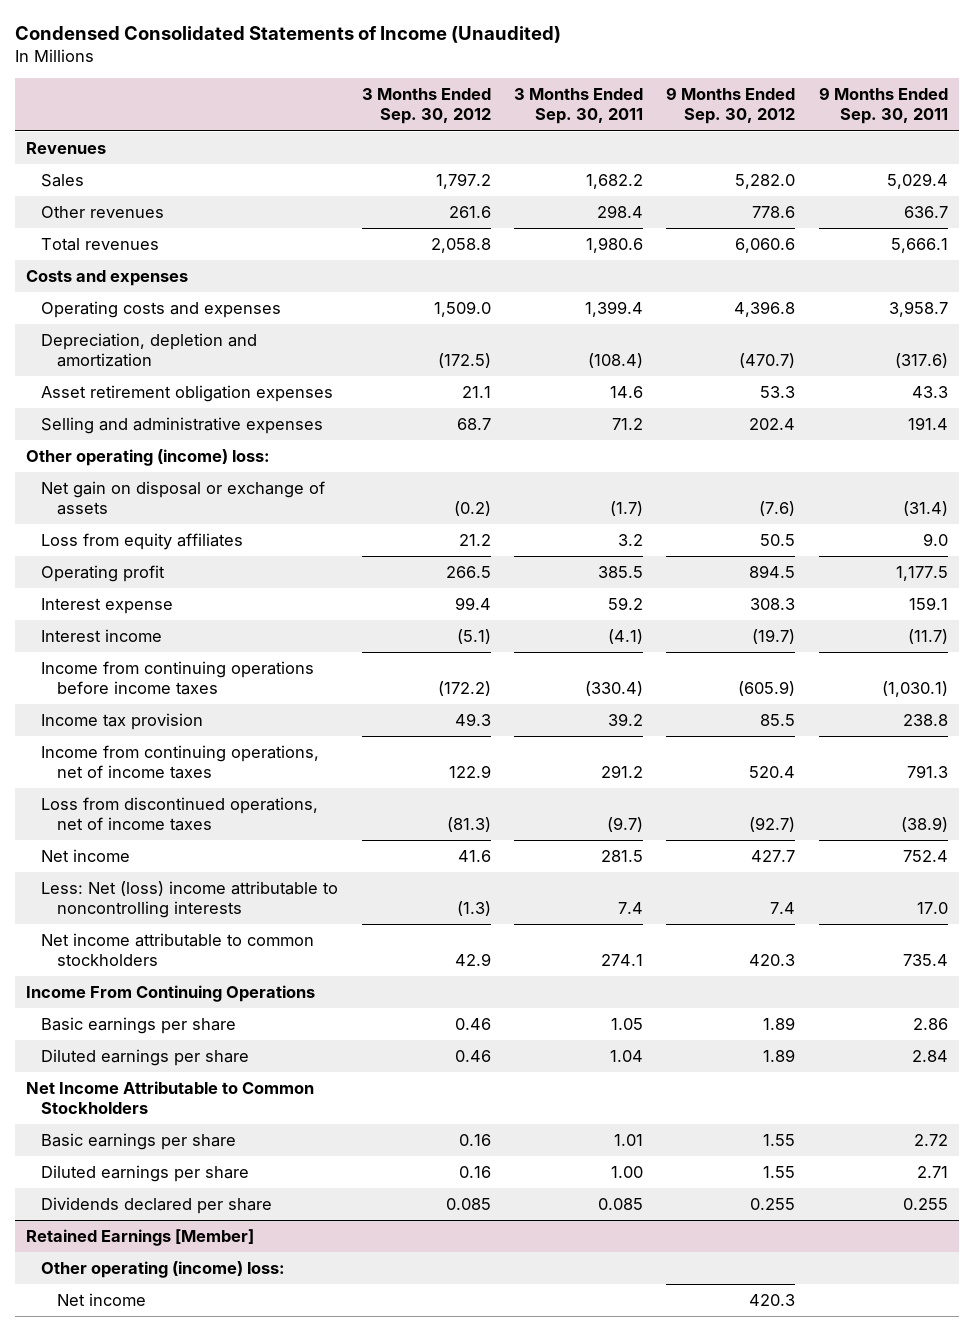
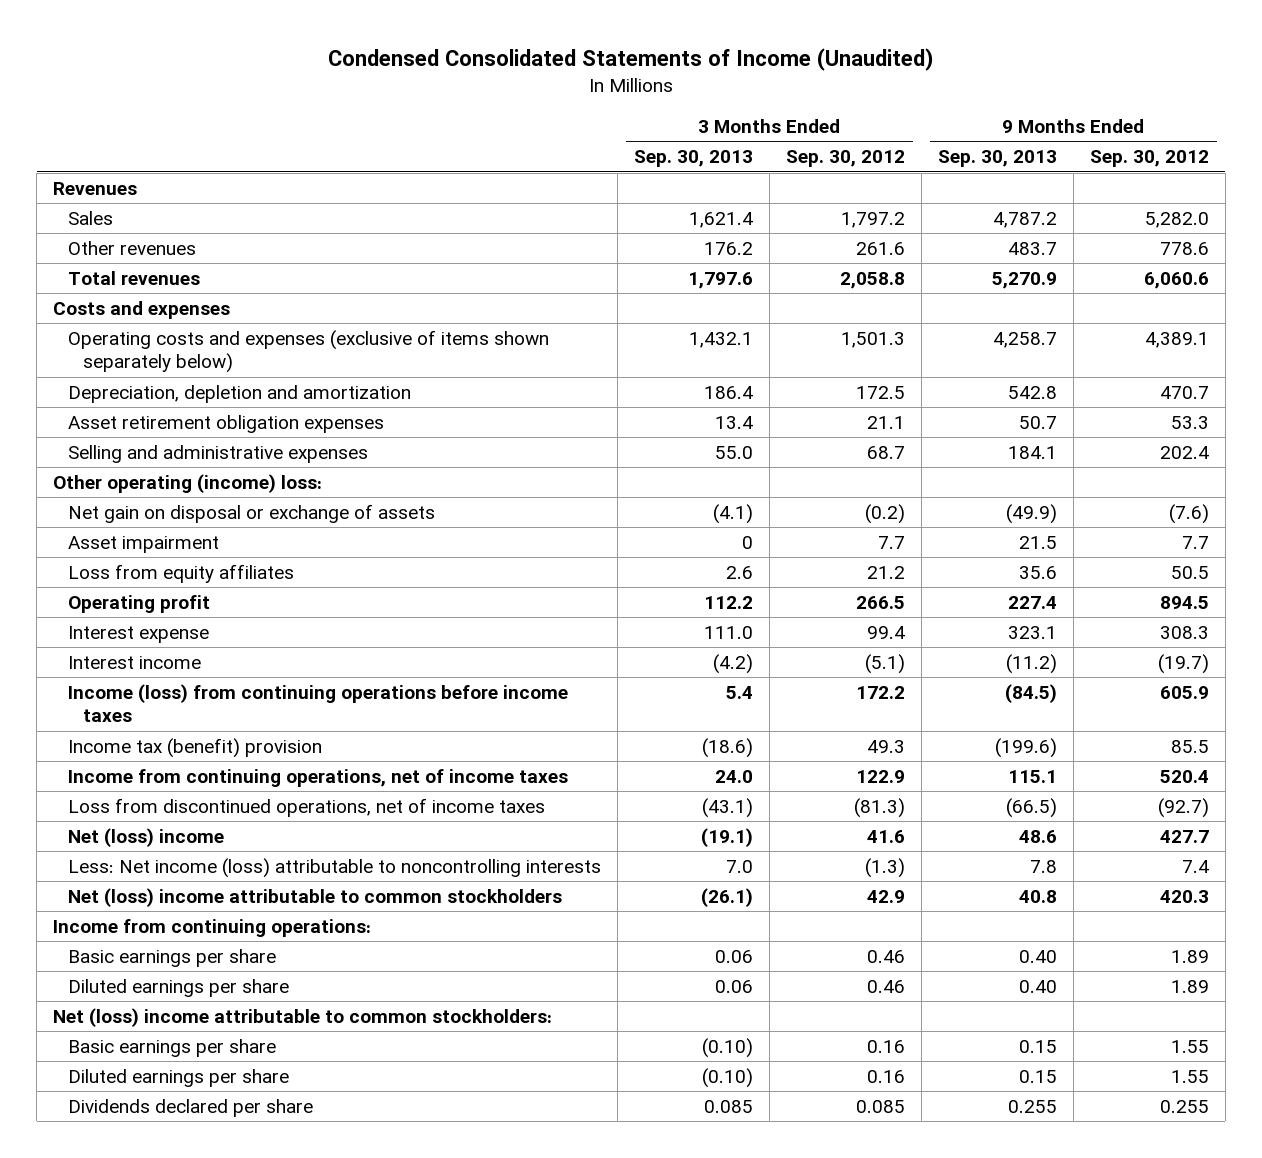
[514,88,644,125] 3 Months Ended Sep. 30, 2011 -> none
[818,87,948,125] 9 Months Ended Sep. 30, 2011 -> none
none -> [633,150,753,168] Sep. 30, 2013
none -> [937,150,1057,168] Sep. 30, 2013
[41,301,282,319] Operating costs and expenses -> [68,329,550,374] Operating costs and expenses (exclusive of items shown separately below)
[433,301,491,318] 1,509.0 -> [840,331,905,348] 1,501.3
[734,301,796,318] 4,396.8 -> [1144,331,1209,348] 4,389.1
[437,353,491,369] (172.5) -> [855,385,905,399] 172.5
[739,353,796,369] (470.7) -> [1159,385,1209,399] 470.7
none -> [68,535,220,553] Asset impairment
[41,661,315,696] Income from continuing operations before income taxes -> [68,683,569,723] Income (loss) from continuing operations before income taxes
[437,681,491,697] (172.2) -> [855,685,905,699] 172.2
[738,681,796,697] (605.9) -> [1159,685,1209,699] 605.9
[41,713,204,731] Income tax provision -> [68,737,323,758] Income tax (benefit) provision
[41,849,131,863] Net income -> [68,827,225,847] Net (loss) income
[41,881,339,919] Less: Net (loss) income attributable to noncontrolling interests -> [68,857,602,878] Less: Net income (loss) attributable to noncontrolling interests
[41,933,315,967] Net income attributable to common stockholders -> [68,887,563,907] Net (loss) income attributable to common stockholders
[26,985,316,1003] Income From Continuing Operations -> [53,918,372,937] Income from continuing operations:
[26,1081,315,1115] Net Income Attributable to Common Stockholders -> [53,1007,553,1027] Net (loss) income attributable to common stockholders:
[26,1229,255,1247] Retained Earnings [Member] -> none
[41,1261,286,1279] Other operating (income) loss: -> none
[56,1293,146,1307] Net income -> none

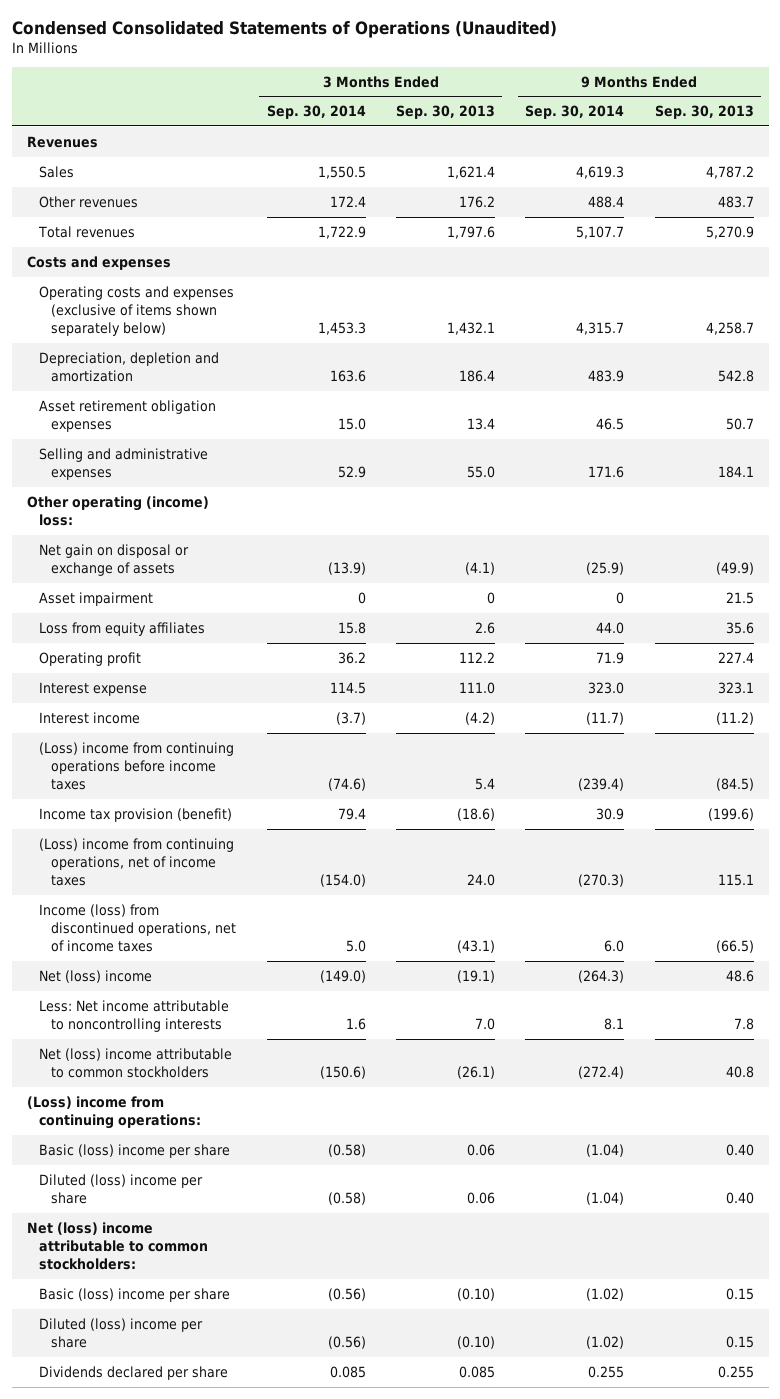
[328,48,935,72] Condensed Consolidated Statements of Income (Unaudited) -> [11,20,557,38] Condensed Consolidated Statements of Operations (Unaudited)
[785,150,905,168] Sep. 30, 2012 -> none
[1089,150,1209,168] Sep. 30, 2012 -> none
none -> [266,105,366,120] Sep. 30, 2014
none -> [525,105,625,120] Sep. 30, 2014
[68,683,569,723] Income (loss) from continuing operations before income taxes -> [38,741,234,791] (Loss) income from continuing operations before income taxes
[68,737,323,758] Income tax (benefit) provision -> [38,807,232,822] Income tax provision (benefit)
[68,768,569,787] Income from continuing operations, net of income taxes -> [38,837,234,887] (Loss) income from continuing operations, net of income taxes
[68,797,546,817] Loss from discontinued operations, net of income taxes -> [38,903,237,953] Income (loss) from discontinued operations, net of income taxes
[68,857,602,878] Less: Net income (loss) attributable to noncontrolling interests -> [38,999,229,1033] Less: Net income attributable to noncontrolling interests
[53,918,372,937] Income from continuing operations: -> [26,1095,201,1130] (Loss) income from continuing operations:
[68,948,277,967] Basic earnings per share -> [38,1143,230,1158] Basic (loss) income per share
[68,978,290,997] Diluted earnings per share -> [38,1173,203,1205] Diluted (loss) income per share
[68,1038,277,1057] Basic earnings per share -> [38,1287,230,1302] Basic (loss) income per share
[68,1068,290,1087] Diluted earnings per share -> [38,1317,203,1349] Diluted (loss) income per share

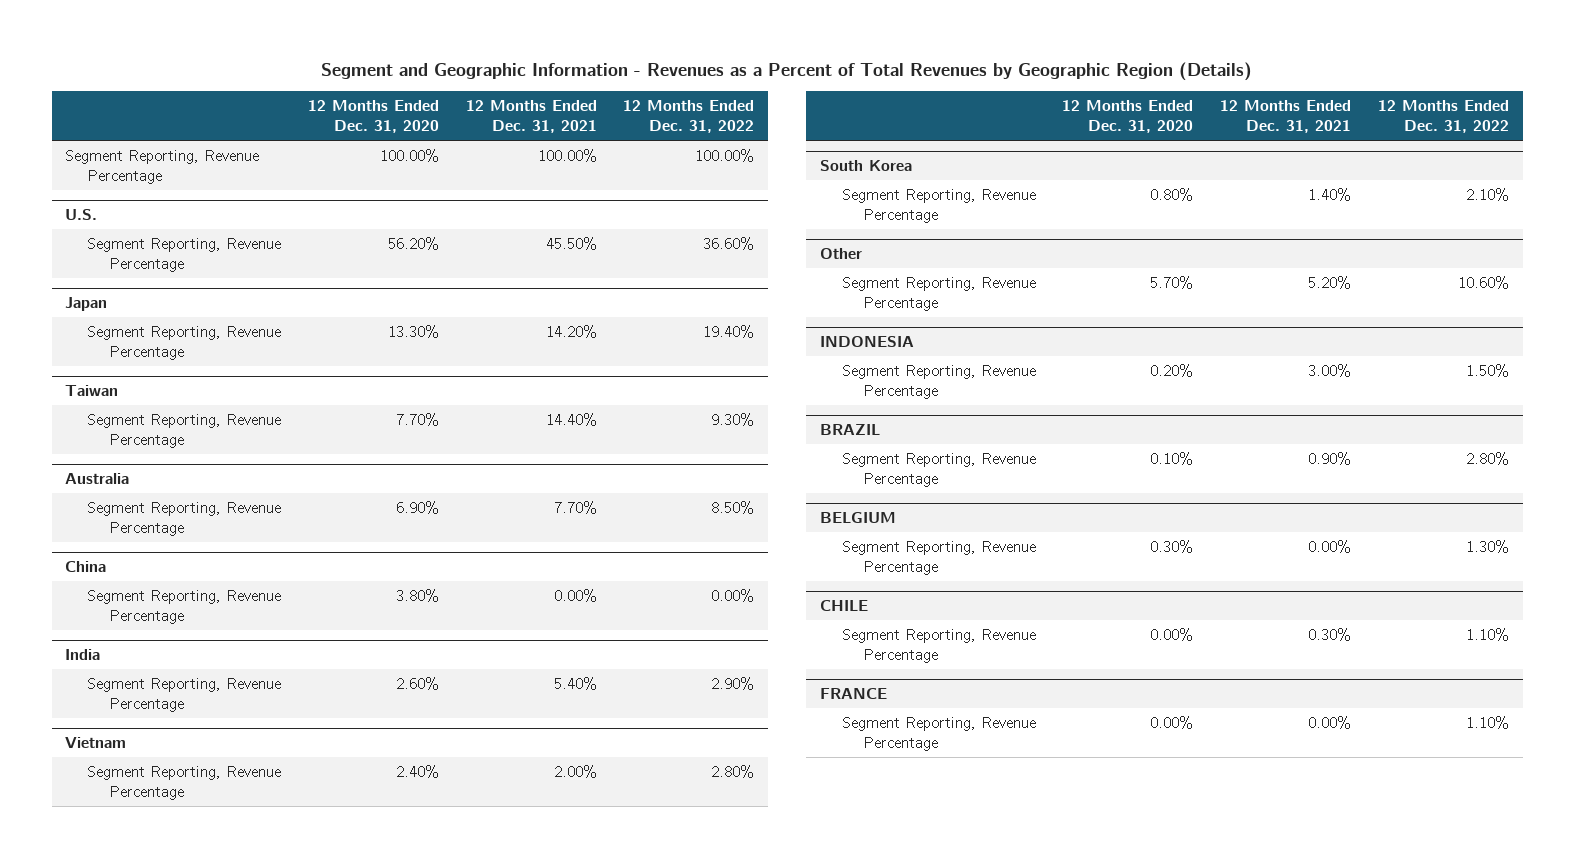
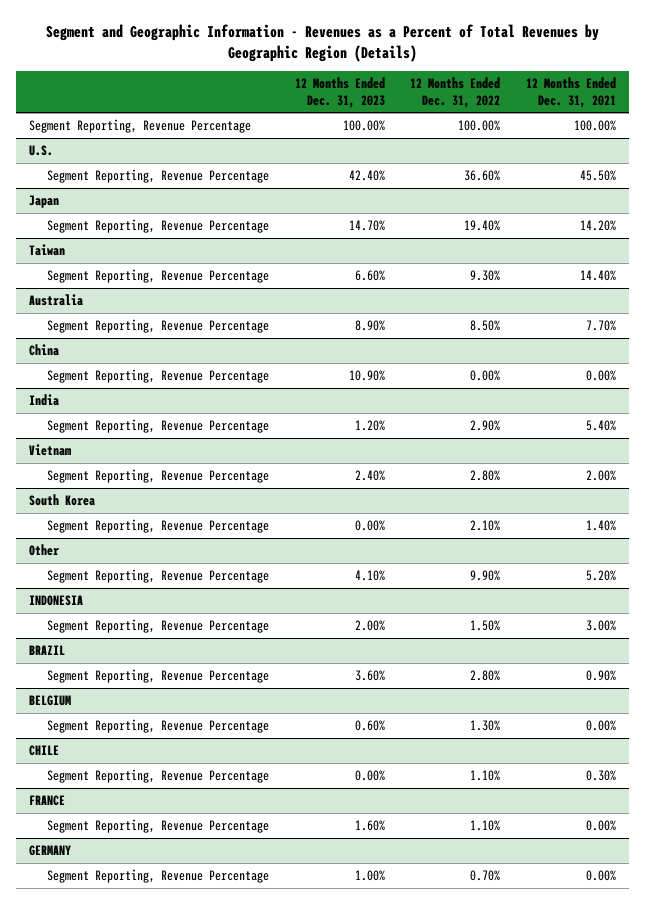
[307,99,439,133] 12 Months Ended Dec. 31, 2020 -> none
none -> [294,77,385,108] 12 Months Ended Dec. 31, 2023
[1458,275,1510,289] 10.60% -> [470,570,501,582] 9.90%
none -> [29,845,72,857] GERMANY
none -> [46,869,269,884] Segment Reporting, Revenue Percentage

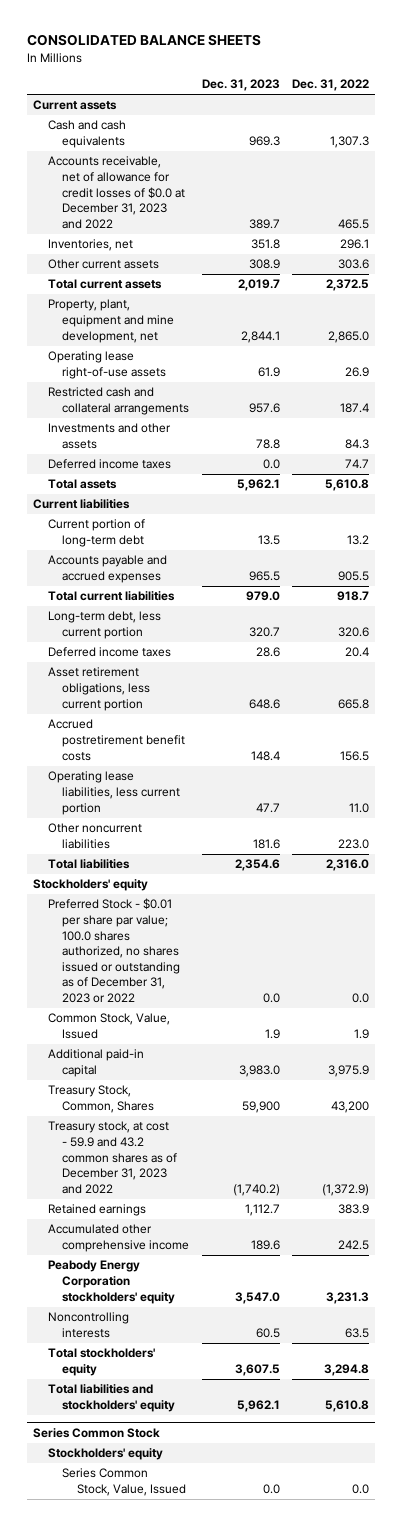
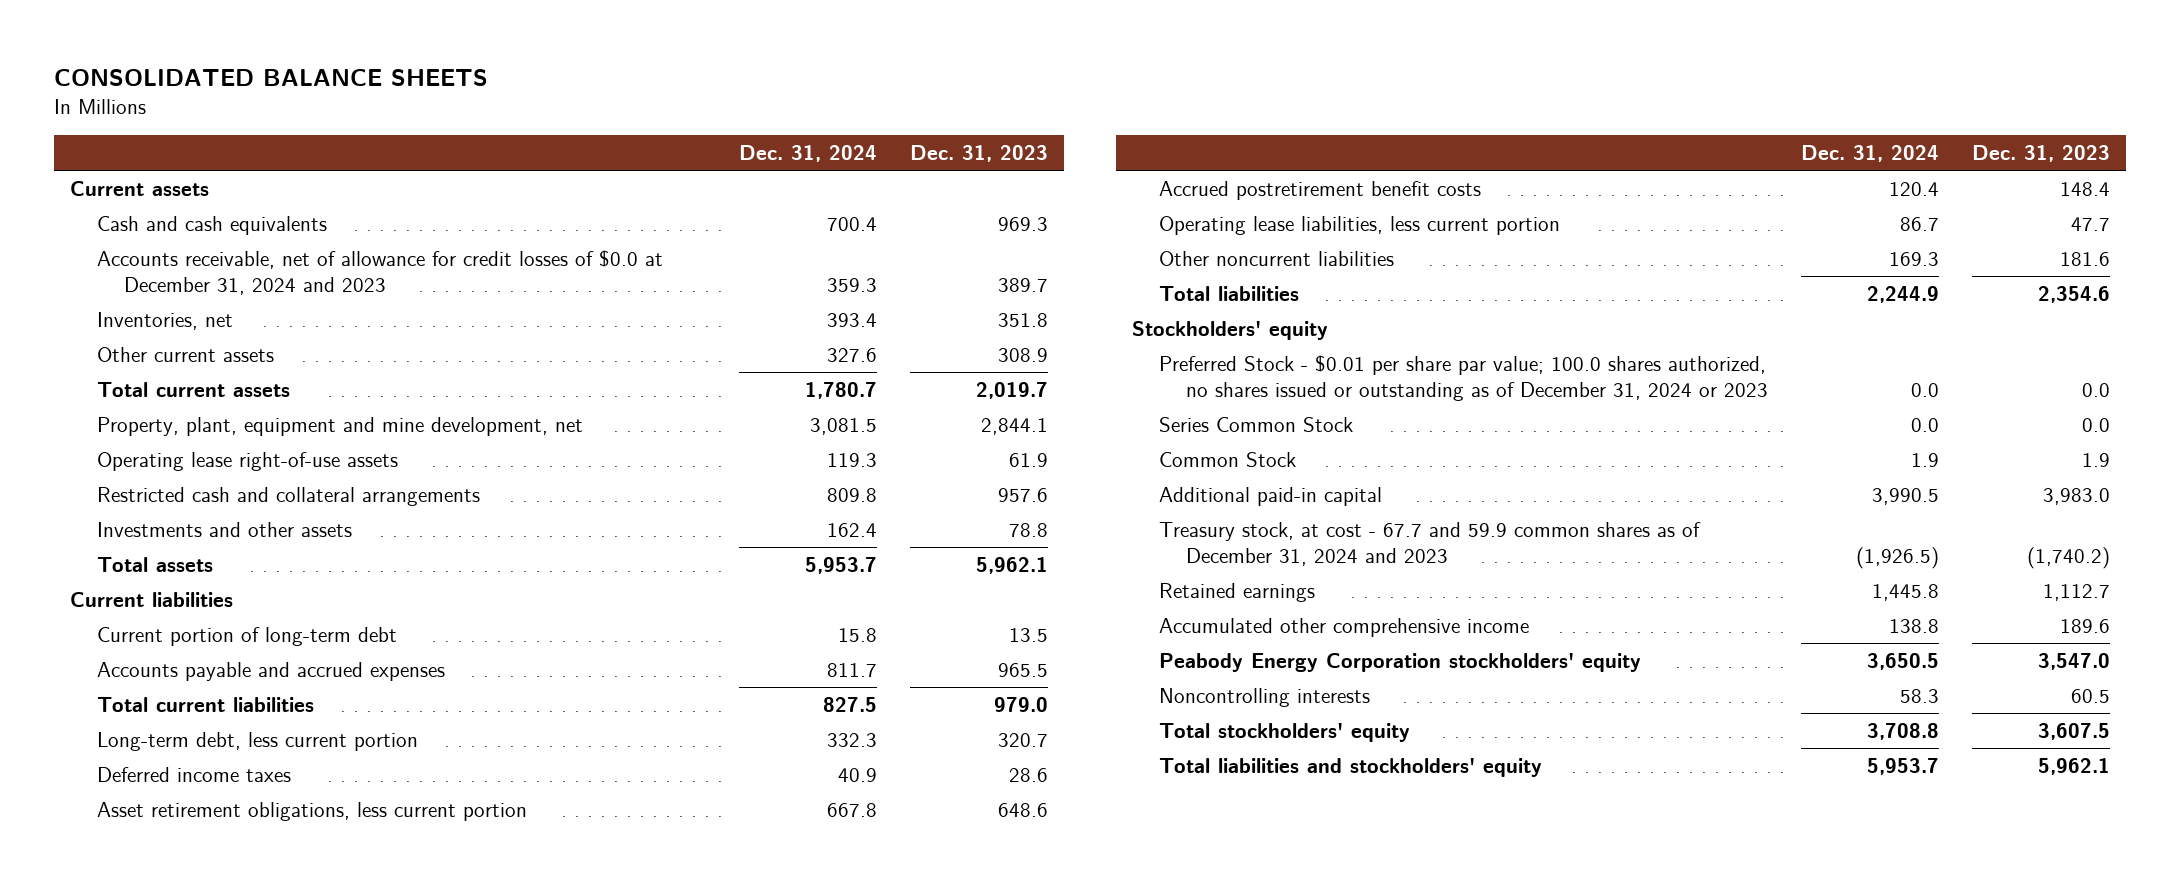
[292,79,370,92] Dec. 31, 2022 -> none
none -> [739,144,878,162] Dec. 31, 2024
[47,156,186,229] Accounts receivable, net of allowance for credit losses of $0.0 at December 31, 2023 and 2022 -> [97,249,664,295] Accounts receivable, net of allowance for credit losses of $0.0 at December 31, 2024 and 2023
[47,459,171,470] Deferred income taxes -> none
[47,898,181,1003] Preferred Stock - $0.01 per share par value; 100.0 shares authorized, no shares issued or outstanding as of December 31, 2023 or 2022 -> [1159,354,1769,401] Preferred Stock - $0.01 per share par value; 100.0 shares authorized, no shares issued or outstanding as of December 31, 2024 or 2023
none -> [1159,416,1354,432] Series Common Stock
[47,1013,170,1040] Common Stock, Value, Issued -> [1159,451,1297,467] Common Stock
[47,1085,155,1114] Treasury Stock, Common, Shares -> none
[47,1121,178,1194] Treasury stock, at cost - 59.9 and 43.2 common shares as of December 31, 2023 and 2022 -> [1159,521,1702,566] Treasury stock, at cost - 67.7 and 59.9 common shares as of December 31, 2024 and 2023
[32,1428,160,1439] Series Common Stock -> none
[47,1448,163,1461] Stockholders' equity -> none
[62,1468,186,1497] Series Common Stock, Value, Issued -> none

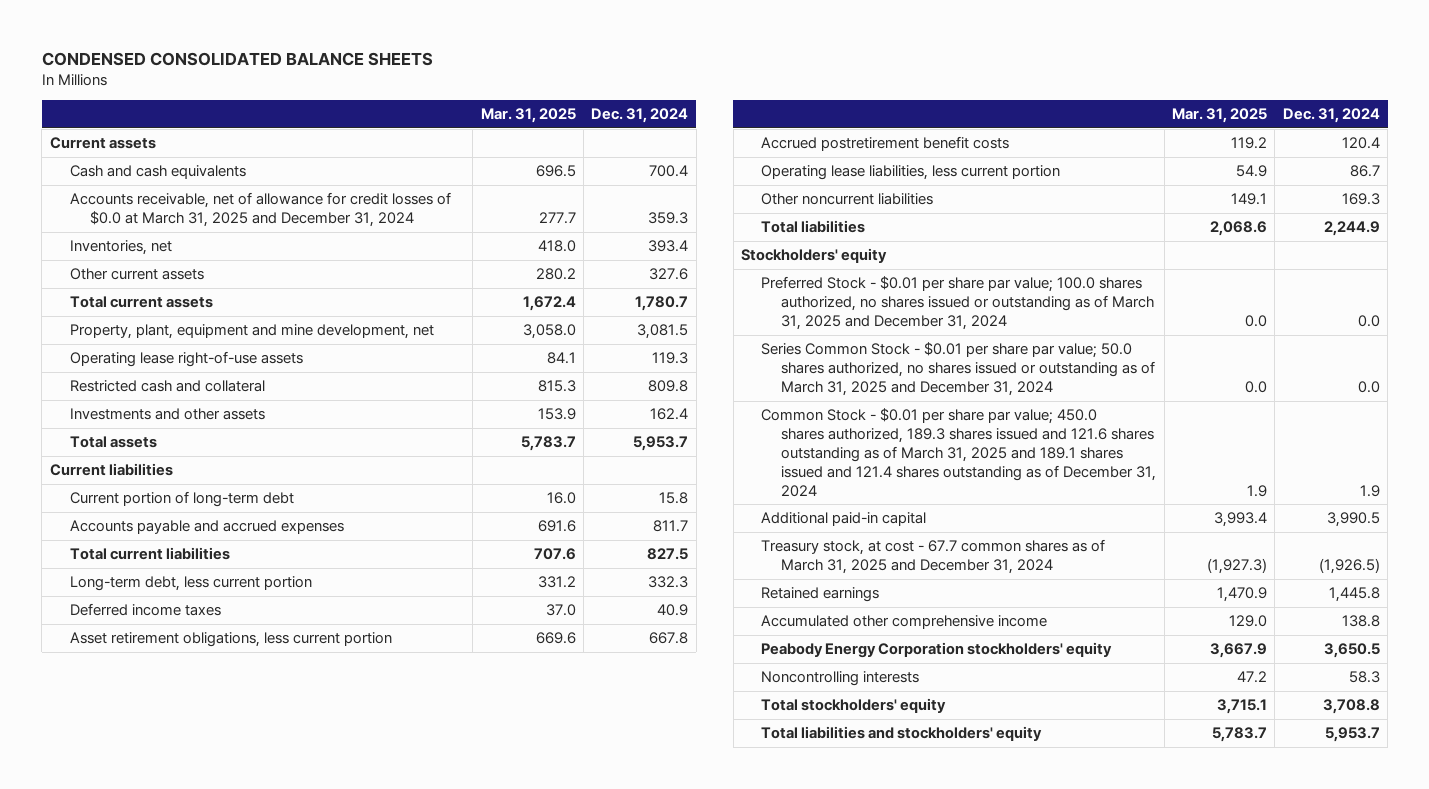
[54,69,489,87] CONSOLIDATED BALANCE SHEETS -> [41,51,433,66] CONDENSED CONSOLIDATED BALANCE SHEETS
[909,144,1048,162] Dec. 31, 2023 -> none
none -> [480,108,576,124] Mar. 31, 2025
[97,249,664,295] Accounts receivable, net of allowance for credit losses of $0.0 at December 31, 2024 and 2023 -> [69,192,451,228] Accounts receivable, net of allowance for credit losses of $0.0 at March 31, 2025 and December 31, 2024
[97,486,481,506] Restricted cash and collateral arrangements -> [69,380,265,393] Restricted cash and collateral
[1159,451,1297,467] Common Stock -> none
[1159,354,1769,401] Preferred Stock - $0.01 per share par value; 100.0 shares authorized, no shares issued or outstanding as of December 31, 2024 or 2023 -> [761,276,1155,330] Preferred Stock - $0.01 per share par value; 100.0 shares authorized, no shares issued or outstanding as of March 31, 2025 and December 31, 2024
[1159,416,1354,432] Series Common Stock -> [761,342,1156,396] Series Common Stock - $0.01 per share par value; 50.0 shares authorized, no shares issued or outstanding as of March 31, 2025 and December 31, 2024
none -> [761,408,1157,497] Common Stock - $0.01 per share par value; 450.0 shares authorized, 189.3 shares issued and 121.6 shares outstanding as of March 31, 2025 and 189.1 shares issued and 121.4 shares outstanding as of December 31, 2024
[1159,521,1702,566] Treasury stock, at cost - 67.7 and 59.9 common shares as of December 31, 2024 and 2023 -> [761,539,1106,575] Treasury stock, at cost - 67.7 common shares as of March 31, 2025 and December 31, 2024

